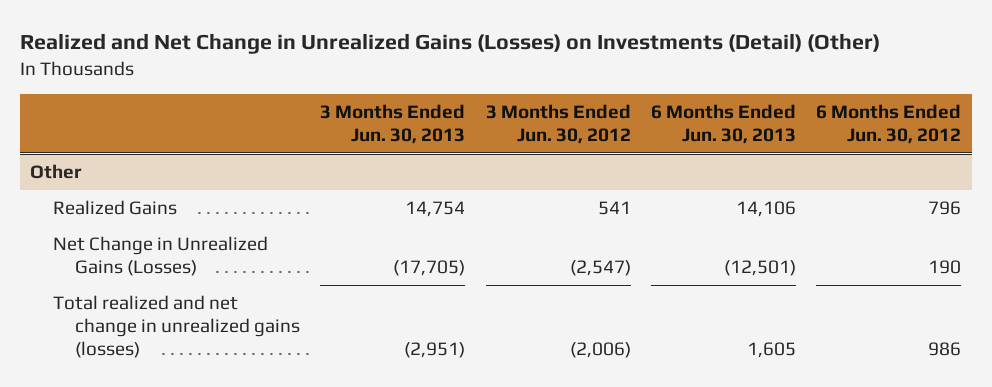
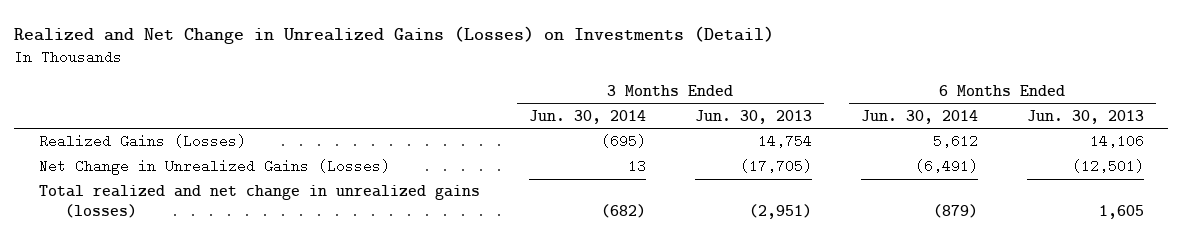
[20,33,881,55] Realized and Net Change in Unrealized Gains (Losses) on Investments (Detail) (Other) -> [14,25,775,44] Realized and Net Change in Unrealized Gains (Losses) on Investments (Detail)
[485,103,631,144] 3 Months Ended Jun. 30, 2012 -> none
[816,103,962,144] 6 Months Ended Jun. 30, 2012 -> none
none -> [528,109,646,124] Jun. 30, 2014
none -> [860,109,978,124] Jun. 30, 2014
[30,164,83,180] Other -> none
[52,200,177,216] Realized Gains -> [38,134,246,149] Realized Gains (Losses)

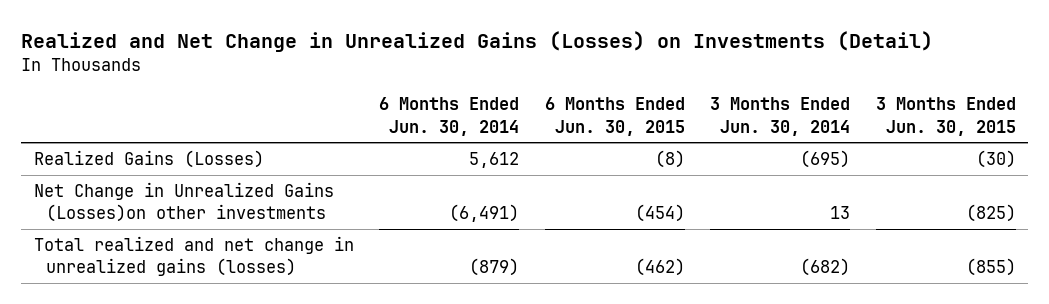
[694,109,812,124] Jun. 30, 2013 -> none
[1026,109,1144,124] Jun. 30, 2013 -> none
none -> [544,97,685,136] 6 Months Ended Jun. 30, 2015
none -> [875,97,1016,136] 3 Months Ended Jun. 30, 2015
[38,159,390,176] Net Change in Unrealized Gains (Losses) -> [33,182,334,223] Net Change in Unrealized Gains (Losses)on other investments

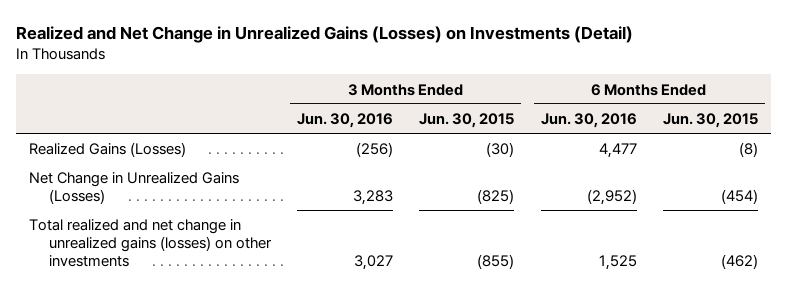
[379,97,520,136] 6 Months Ended Jun. 30, 2014 -> none
[710,97,851,136] 3 Months Ended Jun. 30, 2014 -> none
none -> [297,113,394,129] Jun. 30, 2016
none -> [540,113,637,129] Jun. 30, 2016
[33,182,334,223] Net Change in Unrealized Gains (Losses)on other investments -> [29,172,240,204] Net Change in Unrealized Gains (Losses)
[33,236,354,277] Total realized and net change in unrealized gains (losses) -> [29,219,272,267] Total realized and net change in unrealized gains (losses) on other investments

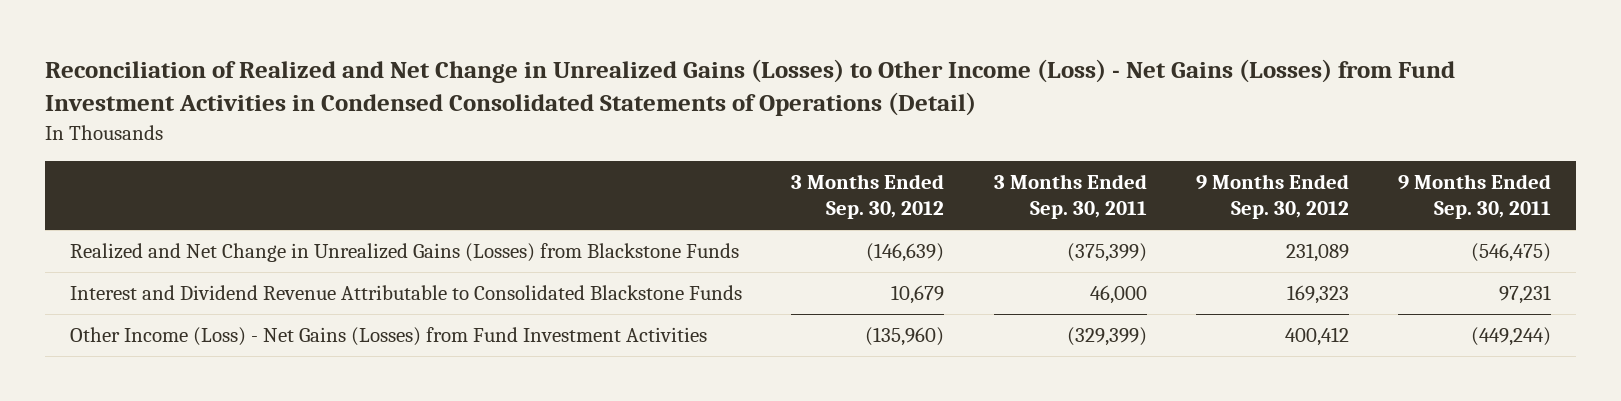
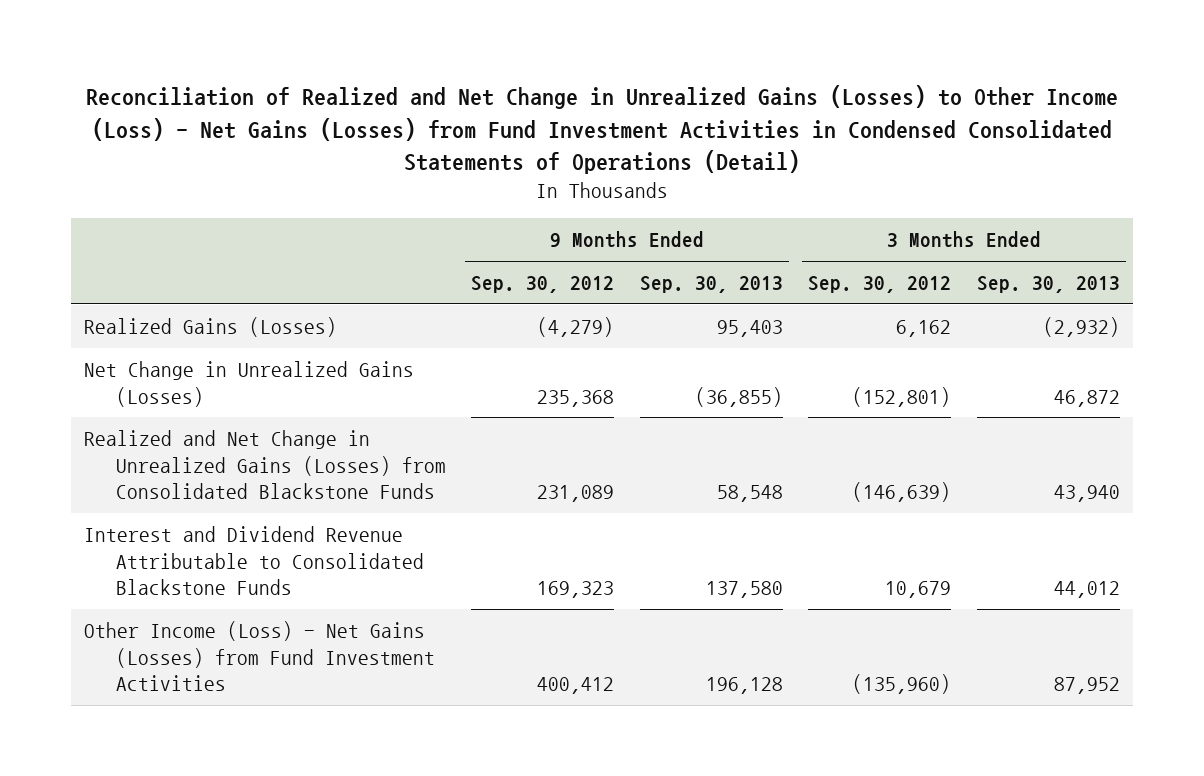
[993,173,1147,220] 3 Months Ended Sep. 30, 2011 -> none
[1398,173,1552,220] 9 Months Ended Sep. 30, 2011 -> none
none -> [639,276,783,294] Sep. 30, 2013
none -> [977,276,1121,294] Sep. 30, 2013
none -> [84,317,338,338] Realized Gains (Losses)
none -> [84,361,415,407] Net Change in Unrealized Gains (Losses)
[70,243,740,263] Realized and Net Change in Unrealized Gains (Losses) from Blackstone Funds -> [84,430,446,500] Realized and Net Change in Unrealized Gains (Losses) from Consolidated Blackstone Funds

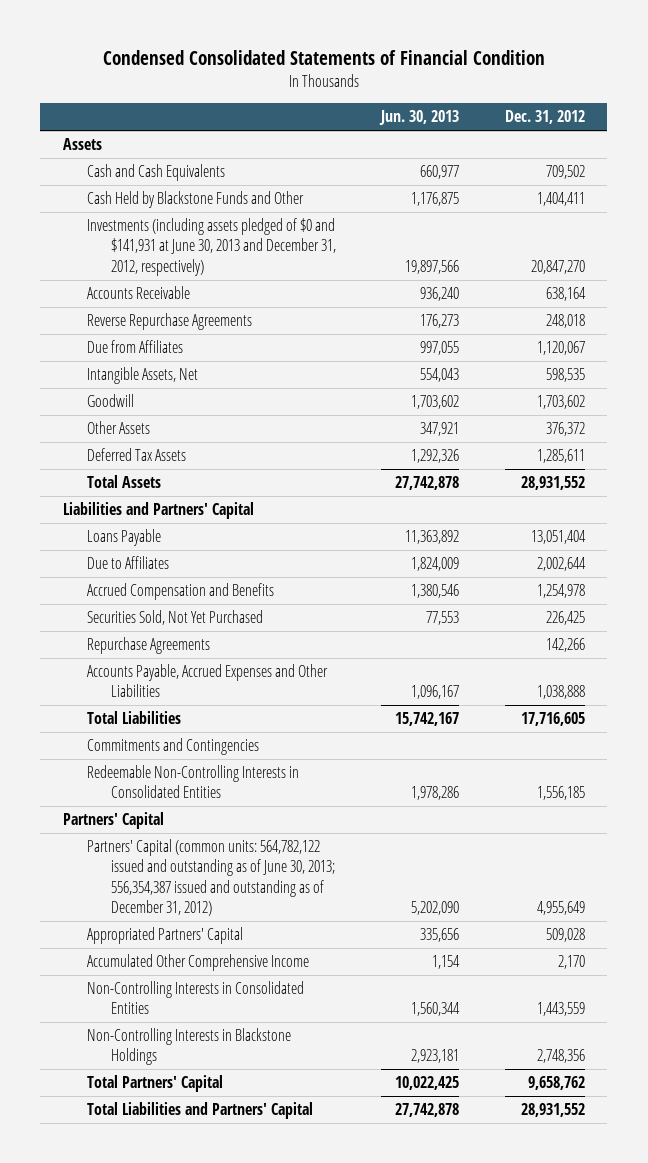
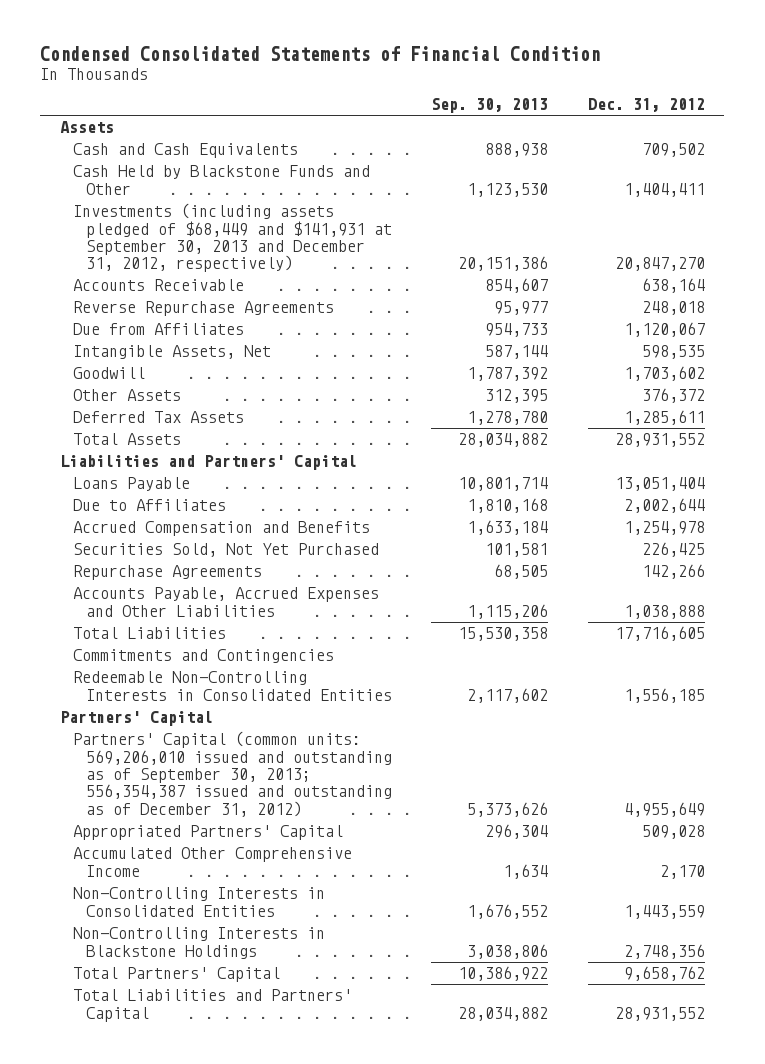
[379,110,460,126] Jun. 30, 2013 -> none
none -> [431,98,549,114] Sep. 30, 2013
[87,218,336,276] Investments (including assets pledged of $0 and $141,931 at June 30, 2013 and December 31, 2012, respectively) -> [73,203,393,273] Investments (including assets pledged of $68,449 and $141,931 at September 30, 2013 and December 31, 2012, respectively)
[87,839,335,916] Partners' Capital (common units: 564,782,122 issued and outstanding as of June 30, 2013; 556,354,387 issued and outstanding as of December 31, 2012) -> [73,731,393,817] Partners' Capital (common units: 569,206,010 issued and outstanding as of September 30, 2013; 556,354,387 issued and outstanding as of December 31, 2012)

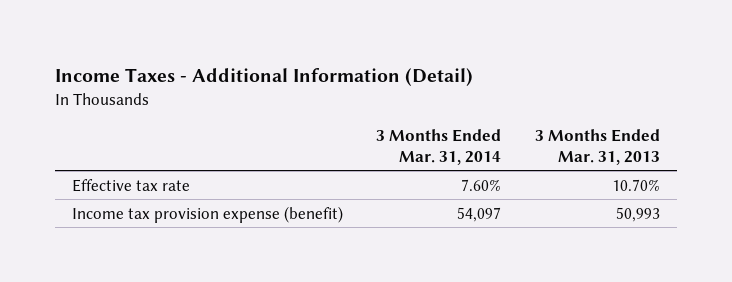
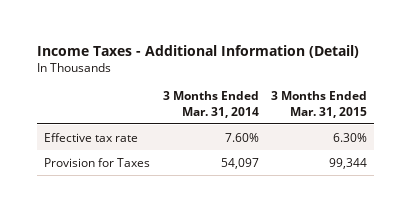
[534,129,660,165] 3 Months Ended Mar. 31, 2013 -> none
none -> [271,91,368,118] 3 Months Ended Mar. 31, 2015
[72,205,344,223] Income tax provision expense (benefit) -> [43,157,150,167] Provision for Taxes

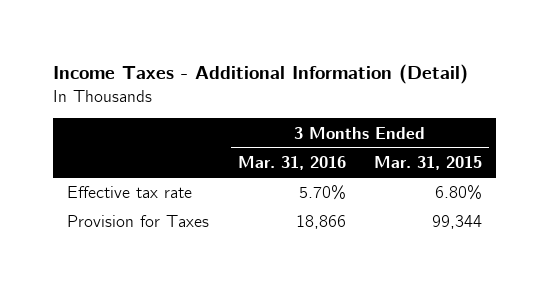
[162,91,259,118] 3 Months Ended Mar. 31, 2014 -> none
none -> [237,156,346,171] Mar. 31, 2016
[333,132,368,142] 6.30% -> [434,185,482,201] 6.80%

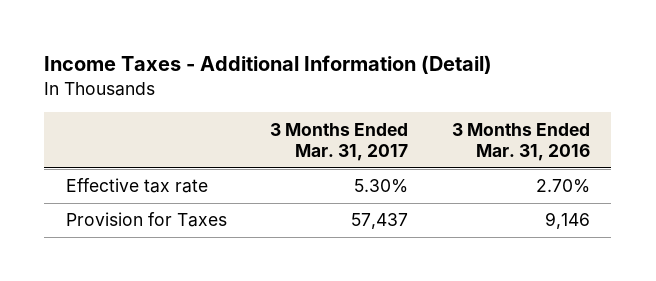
[373,156,482,171] Mar. 31, 2015 -> none
none -> [270,122,409,162] 3 Months Ended Mar. 31, 2017
[298,185,346,201] 5.70% -> [535,179,590,194] 2.70%
[295,215,346,230] 18,866 -> [544,212,590,230] 9,146

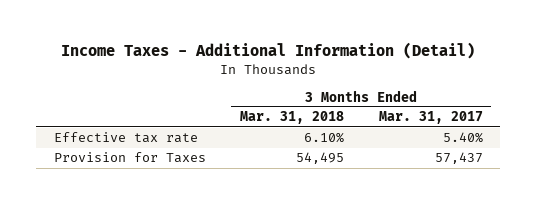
[451,122,590,162] 3 Months Ended Mar. 31, 2016 -> none
none -> [240,111,345,125] Mar. 31, 2018
[354,179,409,194] 5.30% -> [442,132,483,144] 5.40%

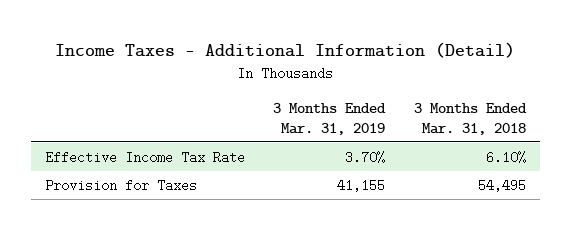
[378,111,483,125] Mar. 31, 2017 -> none
none -> [273,102,387,135] 3 Months Ended Mar. 31, 2019
[53,132,198,144] Effective tax rate -> [45,150,246,164] Effective Income Tax Rate

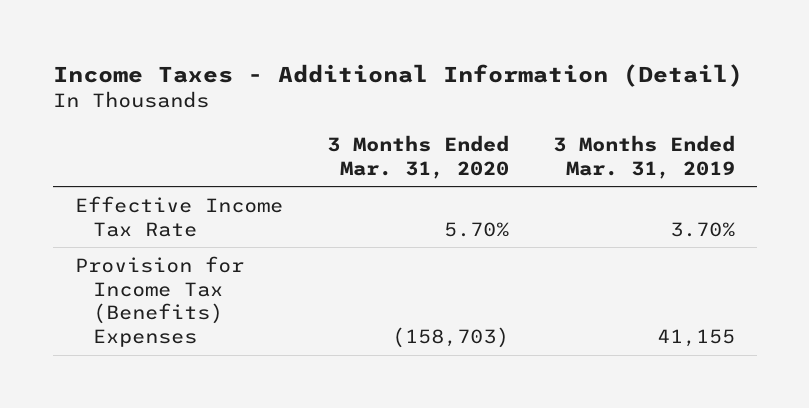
[413,102,527,135] 3 Months Ended Mar. 31, 2018 -> none
none -> [326,134,509,179] 3 Months Ended Mar. 31, 2020
[45,178,198,192] Provision for Taxes -> [74,255,244,348] Provision for Income Tax (Benefits) Expenses

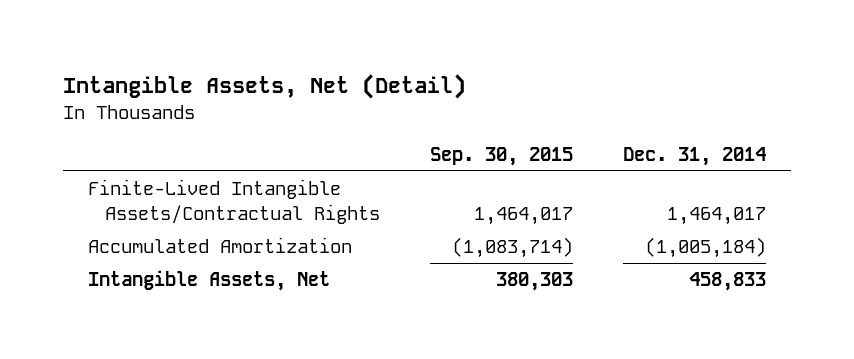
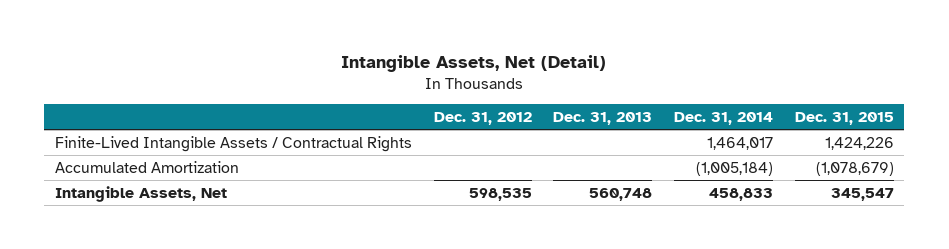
[429,146,573,166] Sep. 30, 2015 -> none
none -> [433,112,532,126] Dec. 31, 2012
none -> [553,112,653,126] Dec. 31, 2013
none -> [794,112,894,126] Dec. 31, 2015
[88,179,380,224] Finite-Lived Intangible Assets/Contractual Rights -> [55,135,413,152] Finite-Lived Intangible Assets / Contractual Rights

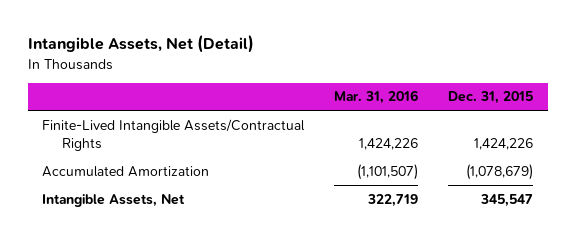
[433,112,532,126] Dec. 31, 2012 -> none
[553,112,653,126] Dec. 31, 2013 -> none
[673,112,773,126] Dec. 31, 2014 -> none
none -> [334,90,419,105] Mar. 31, 2016
[55,135,413,152] Finite-Lived Intangible Assets / Contractual Rights -> [42,118,306,151] Finite-Lived Intangible Assets/Contractual Rights

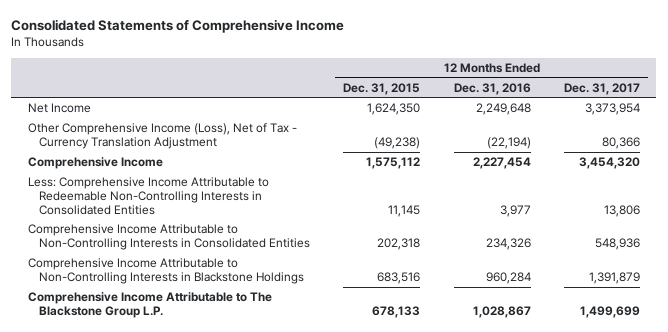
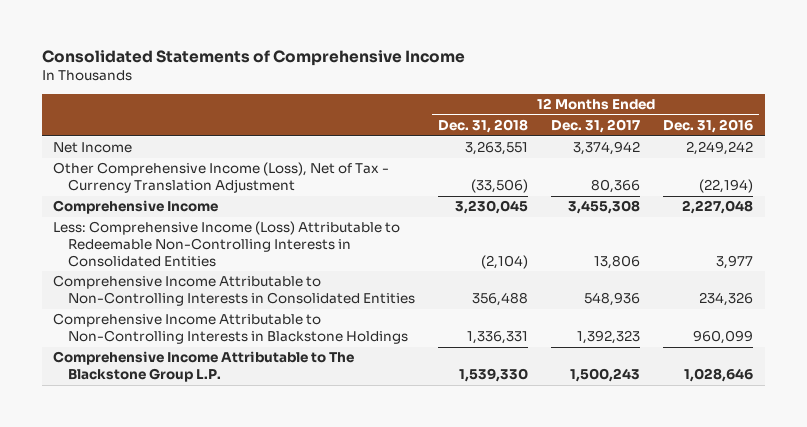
[343,82,421,95] Dec. 31, 2015 -> none
none -> [438,119,529,134] Dec. 31, 2018
[475,103,531,116] 2,249,648 -> [686,141,754,156] 2,249,242
[584,103,640,116] 3,373,954 -> [573,141,641,156] 3,374,942
[472,157,531,170] 2,227,454 -> [682,200,754,215] 2,227,048
[578,157,640,170] 3,454,320 -> [568,200,641,215] 3,455,308
[27,177,269,215] Less: Comprehensive Income Attributable to Redeemable Non-Controlling Interests in Consolidated Entities -> [53,221,401,267] Less: Comprehensive Income (Loss) Attributable to Redeemable Non-Controlling Interests in Consolidated Entities
[485,271,531,284] 960,284 -> [693,329,754,344] 960,099
[588,271,640,284] 1,391,879 -> [577,329,641,344] 1,392,323
[472,305,531,318] 1,028,867 -> [684,367,754,382] 1,028,646
[579,305,640,318] 1,499,699 -> [570,367,641,382] 1,500,243

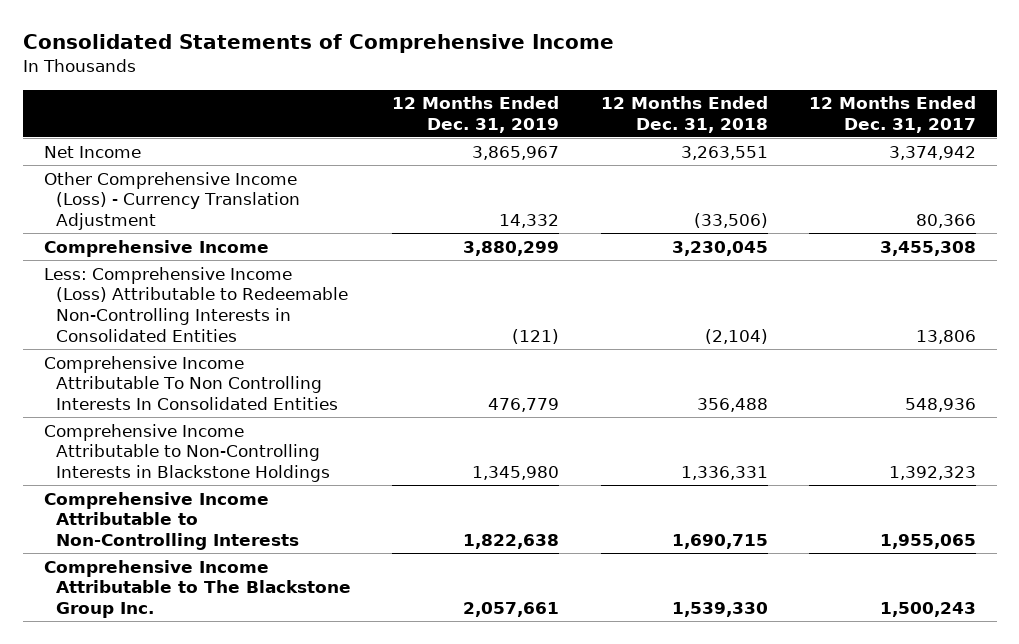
[663,119,754,134] Dec. 31, 2016 -> none
none -> [392,96,560,133] 12 Months Ended Dec. 31, 2019
[53,162,390,193] Other Comprehensive Income (Loss), Net of Tax - Currency Translation Adjustment -> [43,171,300,230] Other Comprehensive Income (Loss) - Currency Translation Adjustment
[53,275,416,306] Comprehensive Income Attributable to Non-Controlling Interests in Consolidated Entities -> [43,355,338,410] Comprehensive Income Attributable To Non Controlling Interests In Consolidated Entities
none -> [43,491,299,550] Comprehensive Income Attributable to Non-Controlling Interests
[53,351,355,382] Comprehensive Income Attributable to The Blackstone Group L.P. -> [43,559,351,618] Comprehensive Income Attributable to The Blackstone Group Inc.

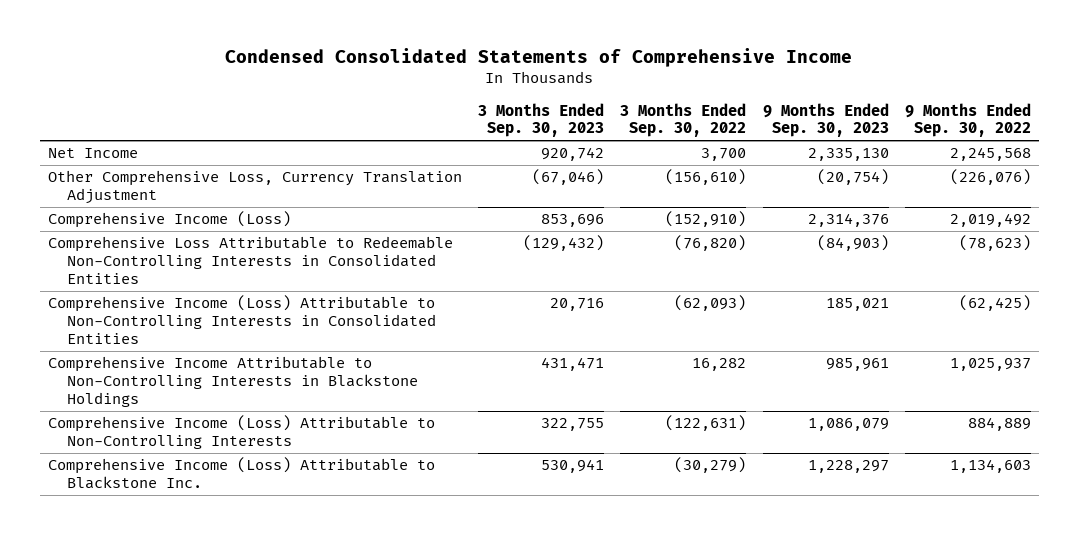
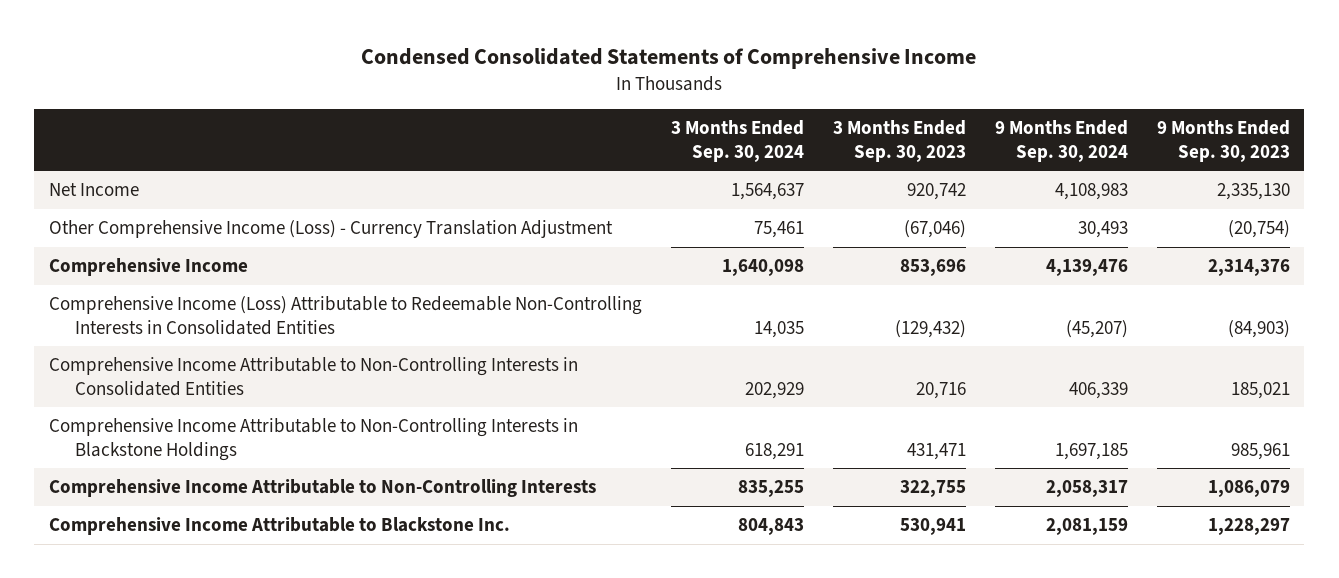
[620,102,747,138] 3 Months Ended Sep. 30, 2022 -> none
[905,102,1032,138] 9 Months Ended Sep. 30, 2022 -> none
none -> [670,119,804,162] 3 Months Ended Sep. 30, 2024
none -> [994,119,1128,162] 9 Months Ended Sep. 30, 2024
[47,170,462,205] Other Comprehensive Loss, Currency Translation Adjustment -> [48,220,613,239] Other Comprehensive Income (Loss) - Currency Translation Adjustment
[47,211,291,229] Comprehensive Income (Loss) -> [48,258,248,277] Comprehensive Income
[47,236,453,284] Comprehensive Loss Attributable to Redeemable Non-Controlling Interests in Consolidated Entities -> [48,296,642,335] Comprehensive Income (Loss) Attributable to Redeemable Non-Controlling Interests in Consolidated Entities
[47,295,437,344] Comprehensive Income (Loss) Attributable to Non-Controlling Interests in Consolidated Entities -> [48,357,578,396] Comprehensive Income Attributable to Non-Controlling Interests in Consolidated Entities
[47,415,435,450] Comprehensive Income (Loss) Attributable to Non-Controlling Interests -> [48,479,596,498] Comprehensive Income Attributable to Non-Controlling Interests
[47,457,435,490] Comprehensive Income (Loss) Attributable to Blackstone Inc. -> [48,517,510,536] Comprehensive Income Attributable to Blackstone Inc.

